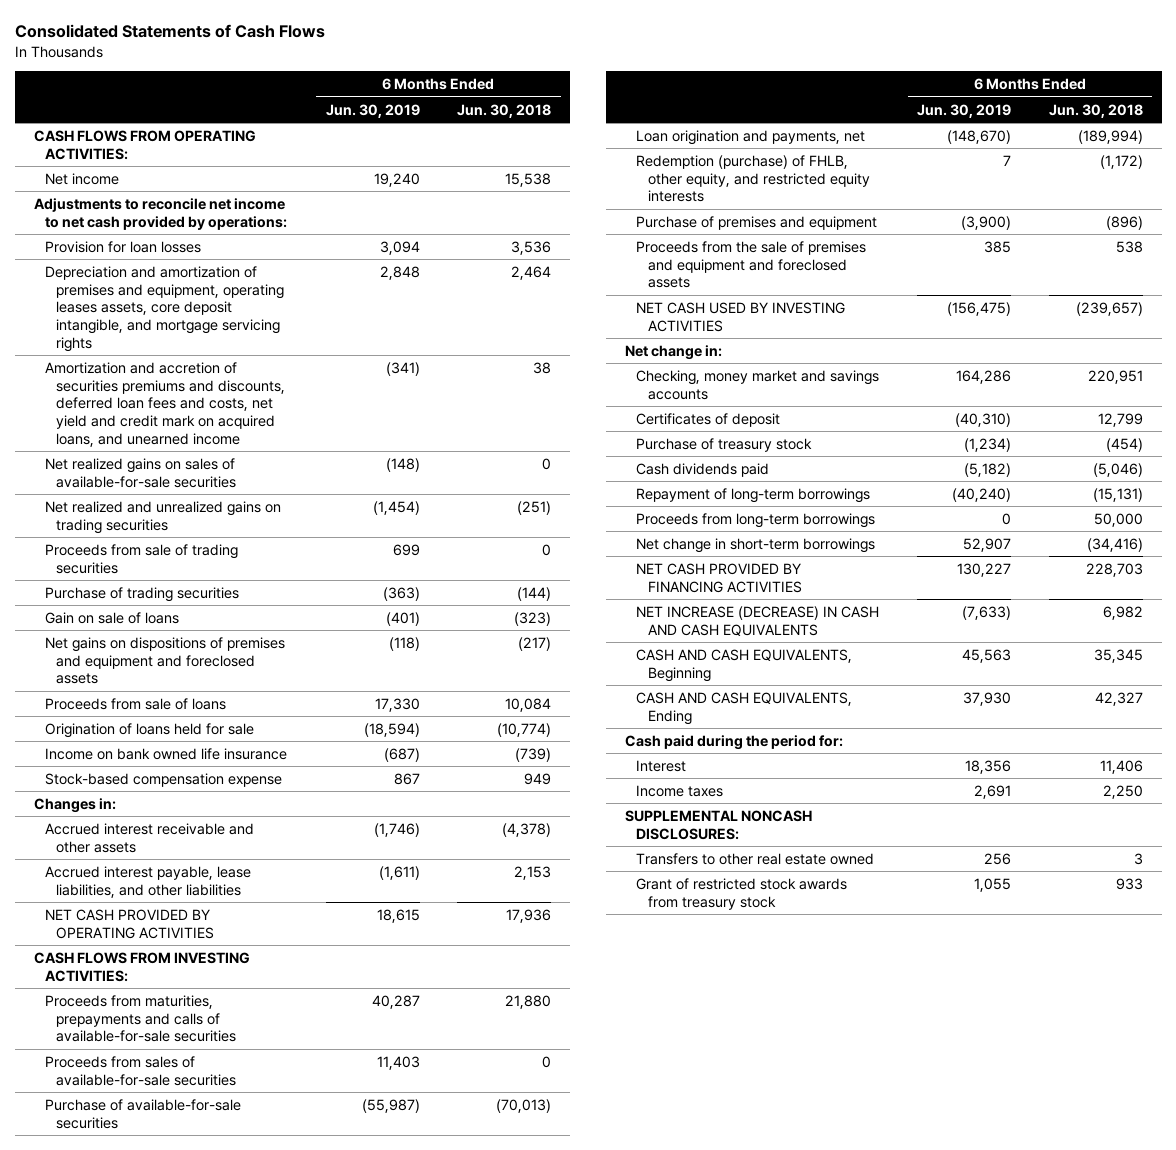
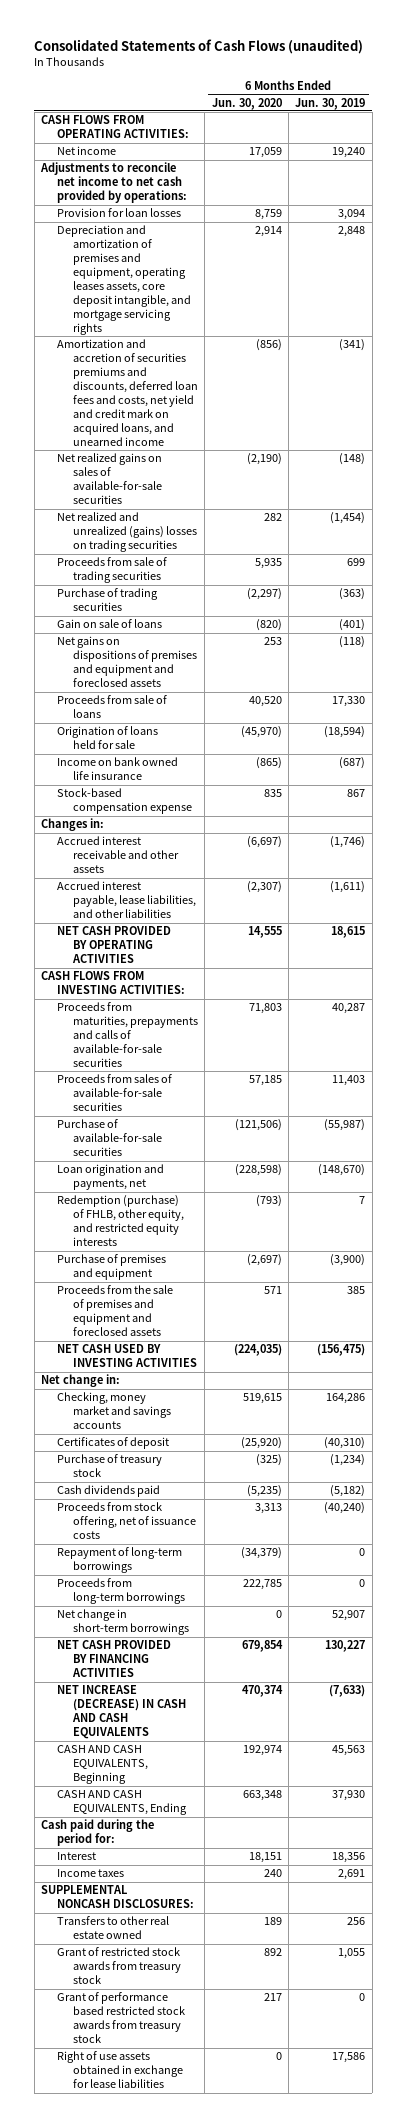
[14,24,325,39] Consolidated Statements of Cash Flows -> [34,39,364,55] Consolidated Statements of Cash Flows (unaudited)
[457,103,552,118] Jun. 30, 2018 -> none
none -> [211,97,282,110] Jun. 30, 2020
[44,500,281,534] Net realized and unrealized gains on trading securities -> [56,512,197,553] Net realized and unrealized (gains) losses on trading securities
none -> [56,1502,196,1540] Proceeds from stock offering, net of issuance costs
[952,487,1012,502] (40,240) -> [359,1548,366,1557] 0
none -> [56,1992,185,2044] Grant of performance based restricted stock awards from treasury stock
none -> [56,2051,183,2089] Right of use assets obtained in exchange for lease liabilities

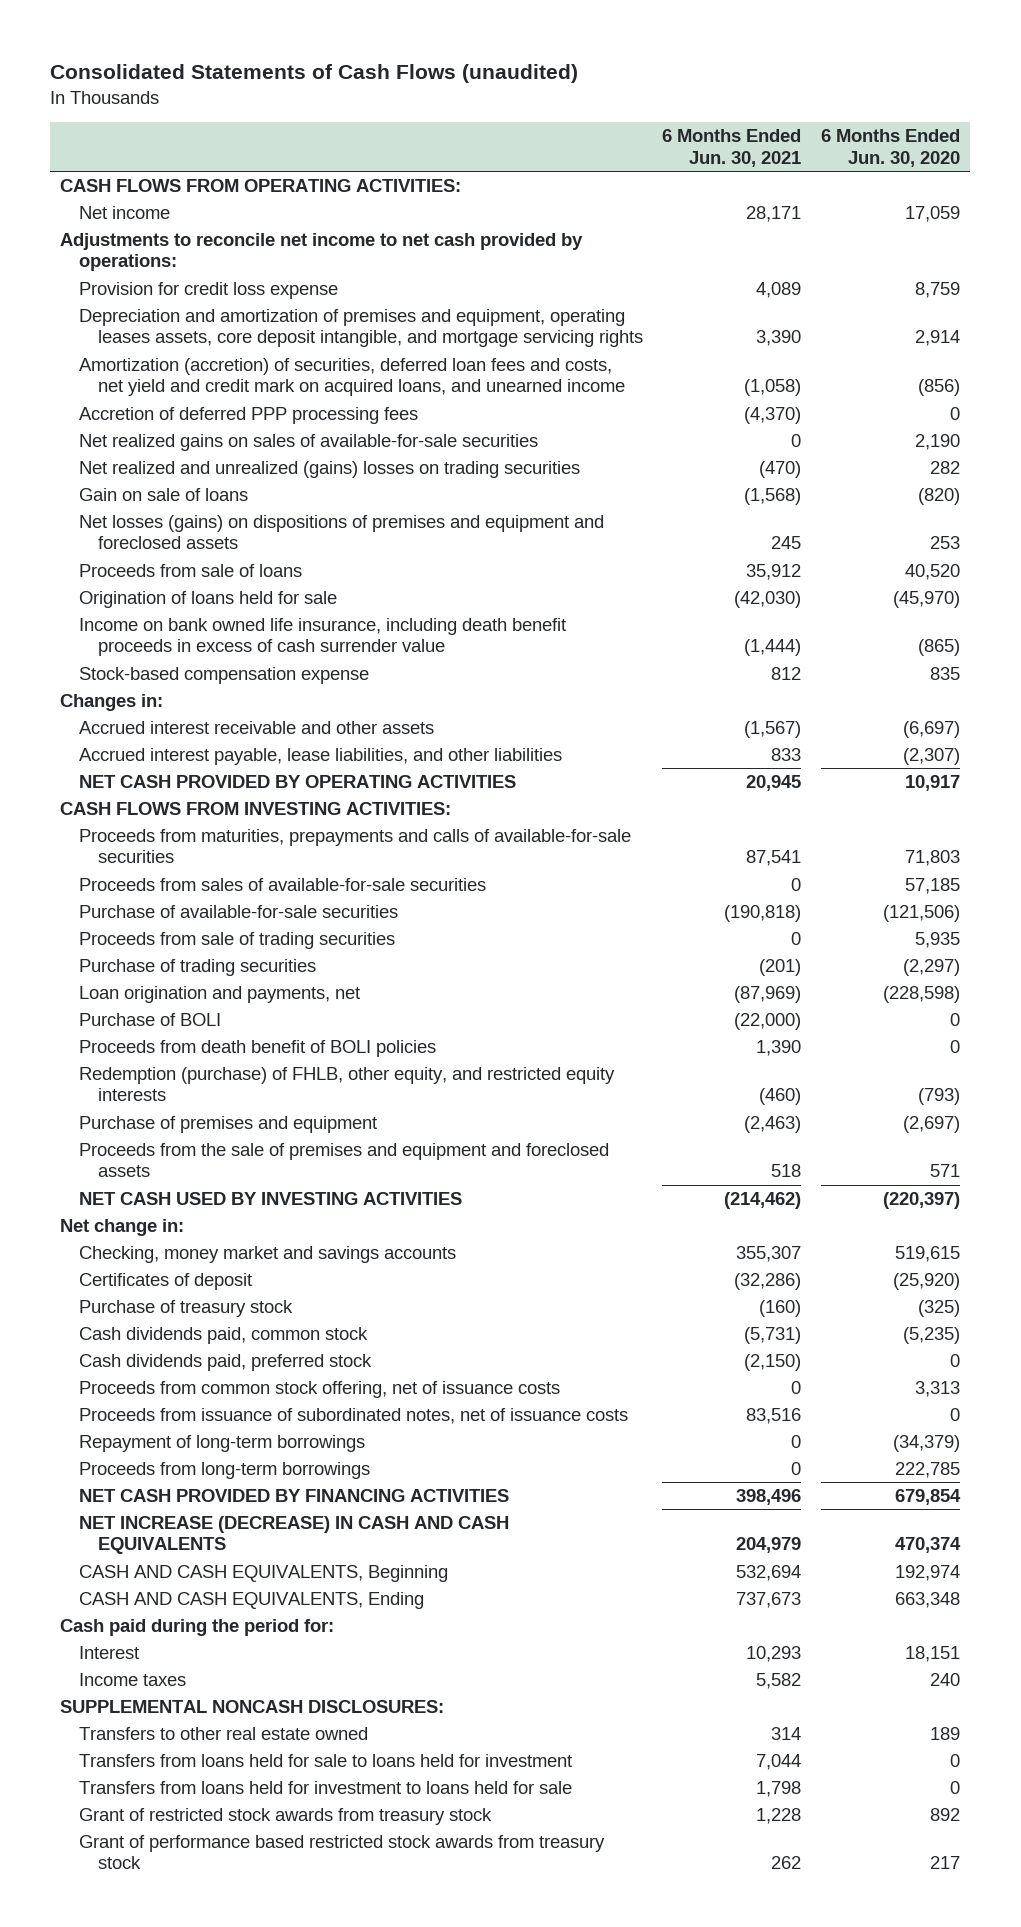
[295,97,366,110] Jun. 30, 2019 -> none
none -> [662,129,802,167] 6 Months Ended Jun. 30, 2021
[56,208,181,218] Provision for loan losses -> [78,281,338,299] Provision for credit loss expense
[56,339,198,446] Amortization and accretion of securities premiums and discounts, deferred loan fees and costs, net yield and credit mark on acquired loans, and unearned income -> [78,357,625,397] Amortization (accretion) of securities, deferred loan fees and costs, net yield and credit mark on acquired loans, and unearned income
none -> [78,406,418,424] Accretion of deferred PPP processing fees
[246,453,282,466] (2,190) -> [915,433,961,450] 2,190
[56,636,197,688] Net gains on dispositions of premises and equipment and foreclosed assets -> [78,514,604,550] Net losses (gains) on dispositions of premises and equipment and foreclosed assets
[56,757,178,781] Income on bank owned life insurance -> [78,617,566,657] Income on bank owned life insurance, including death benefit proceeds in excess of cash surrender value
[247,926,282,939] 14,555 -> [905,774,961,791] 10,917
[56,557,167,584] Proceeds from sale of trading securities -> [78,931,395,949] Proceeds from sale of trading securities
[56,588,158,612] Purchase of trading securities -> [78,958,316,976] Purchase of trading securities
none -> [78,1012,221,1026] Purchase of BOLI
none -> [78,1039,436,1057] Proceeds from death benefit of BOLI policies
[233,1344,282,1357] (224,035) -> [883,1191,961,1209] (220,397)
[56,1485,160,1498] Cash dividends paid -> [78,1326,368,1344] Cash dividends paid, common stock
none -> [78,1353,372,1371] Cash dividends paid, preferred stock
[56,1502,196,1540] Proceeds from stock offering, net of issuance costs -> [78,1380,560,1398] Proceeds from common stock offering, net of issuance costs
none -> [78,1407,628,1424] Proceeds from issuance of subordinated notes, net of issuance costs
[56,1609,189,1636] Net change in short-term borrowings -> none
none -> [78,1753,572,1767] Transfers from loans held for sale to loans held for investment
none -> [78,1780,572,1794] Transfers from loans held for investment to loans held for sale
[56,2051,183,2089] Right of use assets obtained in exchange for lease liabilities -> none

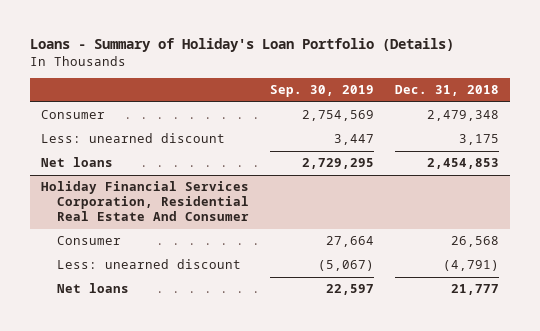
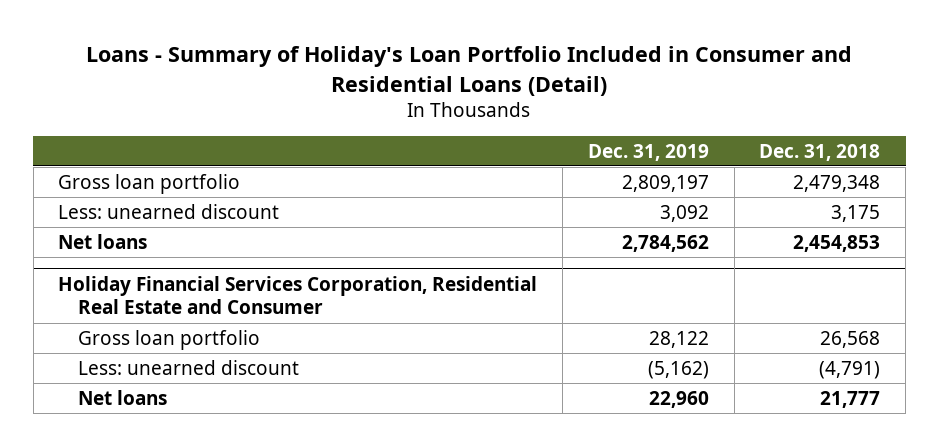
[30,38,455,53] Loans - Summary of Holiday's Loan Portfolio (Details) -> [86,46,853,96] Loans - Summary of Holiday's Loan Portfolio Included in Consumer and Residential Loans (Detail)
[270,85,375,98] Sep. 30, 2019 -> none
none -> [587,143,709,161] Dec. 31, 2019
[40,110,105,120] Consumer -> [58,173,241,194] Gross loan portfolio
[40,181,250,222] Holiday Financial Services Corporation, Residential Real Estate And Consumer -> [58,275,538,315] Holiday Financial Services Corporation, Residential Real Estate and Consumer
[57,236,122,246] Consumer -> [78,329,261,350] Gross loan portfolio

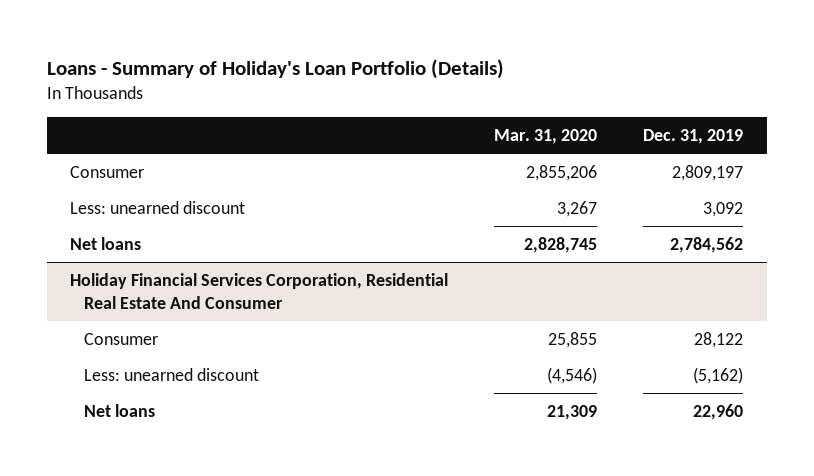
[86,46,853,96] Loans - Summary of Holiday's Loan Portfolio Included in Consumer and Residential Loans (Detail) -> [46,58,504,79] Loans - Summary of Holiday's Loan Portfolio (Details)
[759,143,881,161] Dec. 31, 2018 -> none
none -> [494,128,598,144] Mar. 31, 2020
[58,173,241,194] Gross loan portfolio -> [70,165,145,178] Consumer
[58,275,538,315] Holiday Financial Services Corporation, Residential Real Estate and Consumer -> [70,272,449,310] Holiday Financial Services Corporation, Residential Real Estate And Consumer
[78,329,261,350] Gross loan portfolio -> [84,332,159,345] Consumer

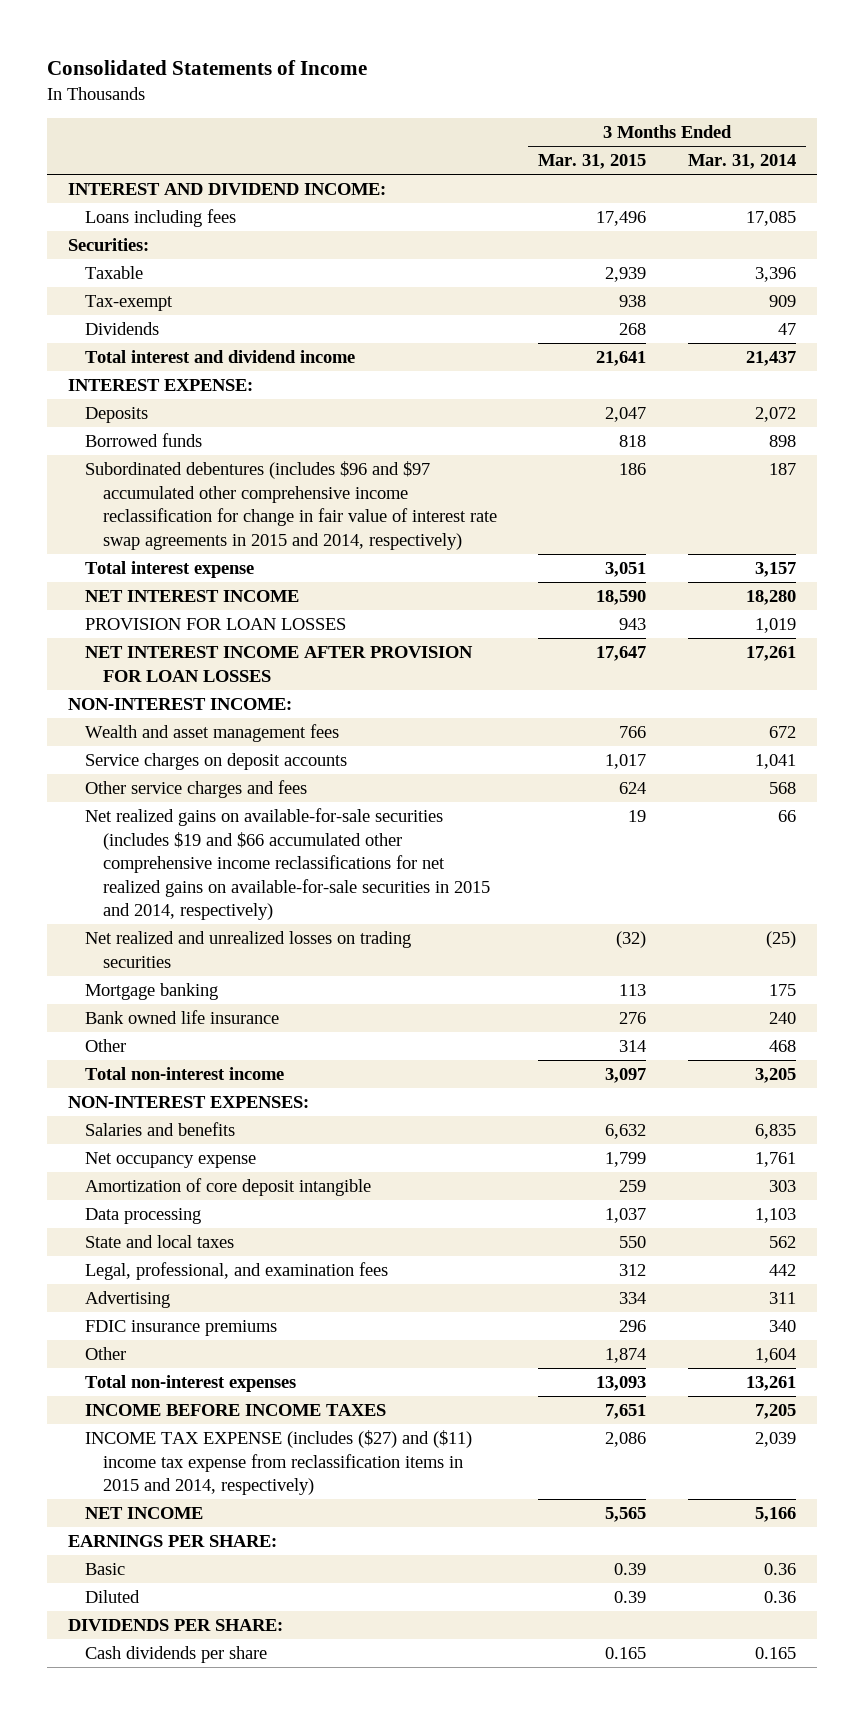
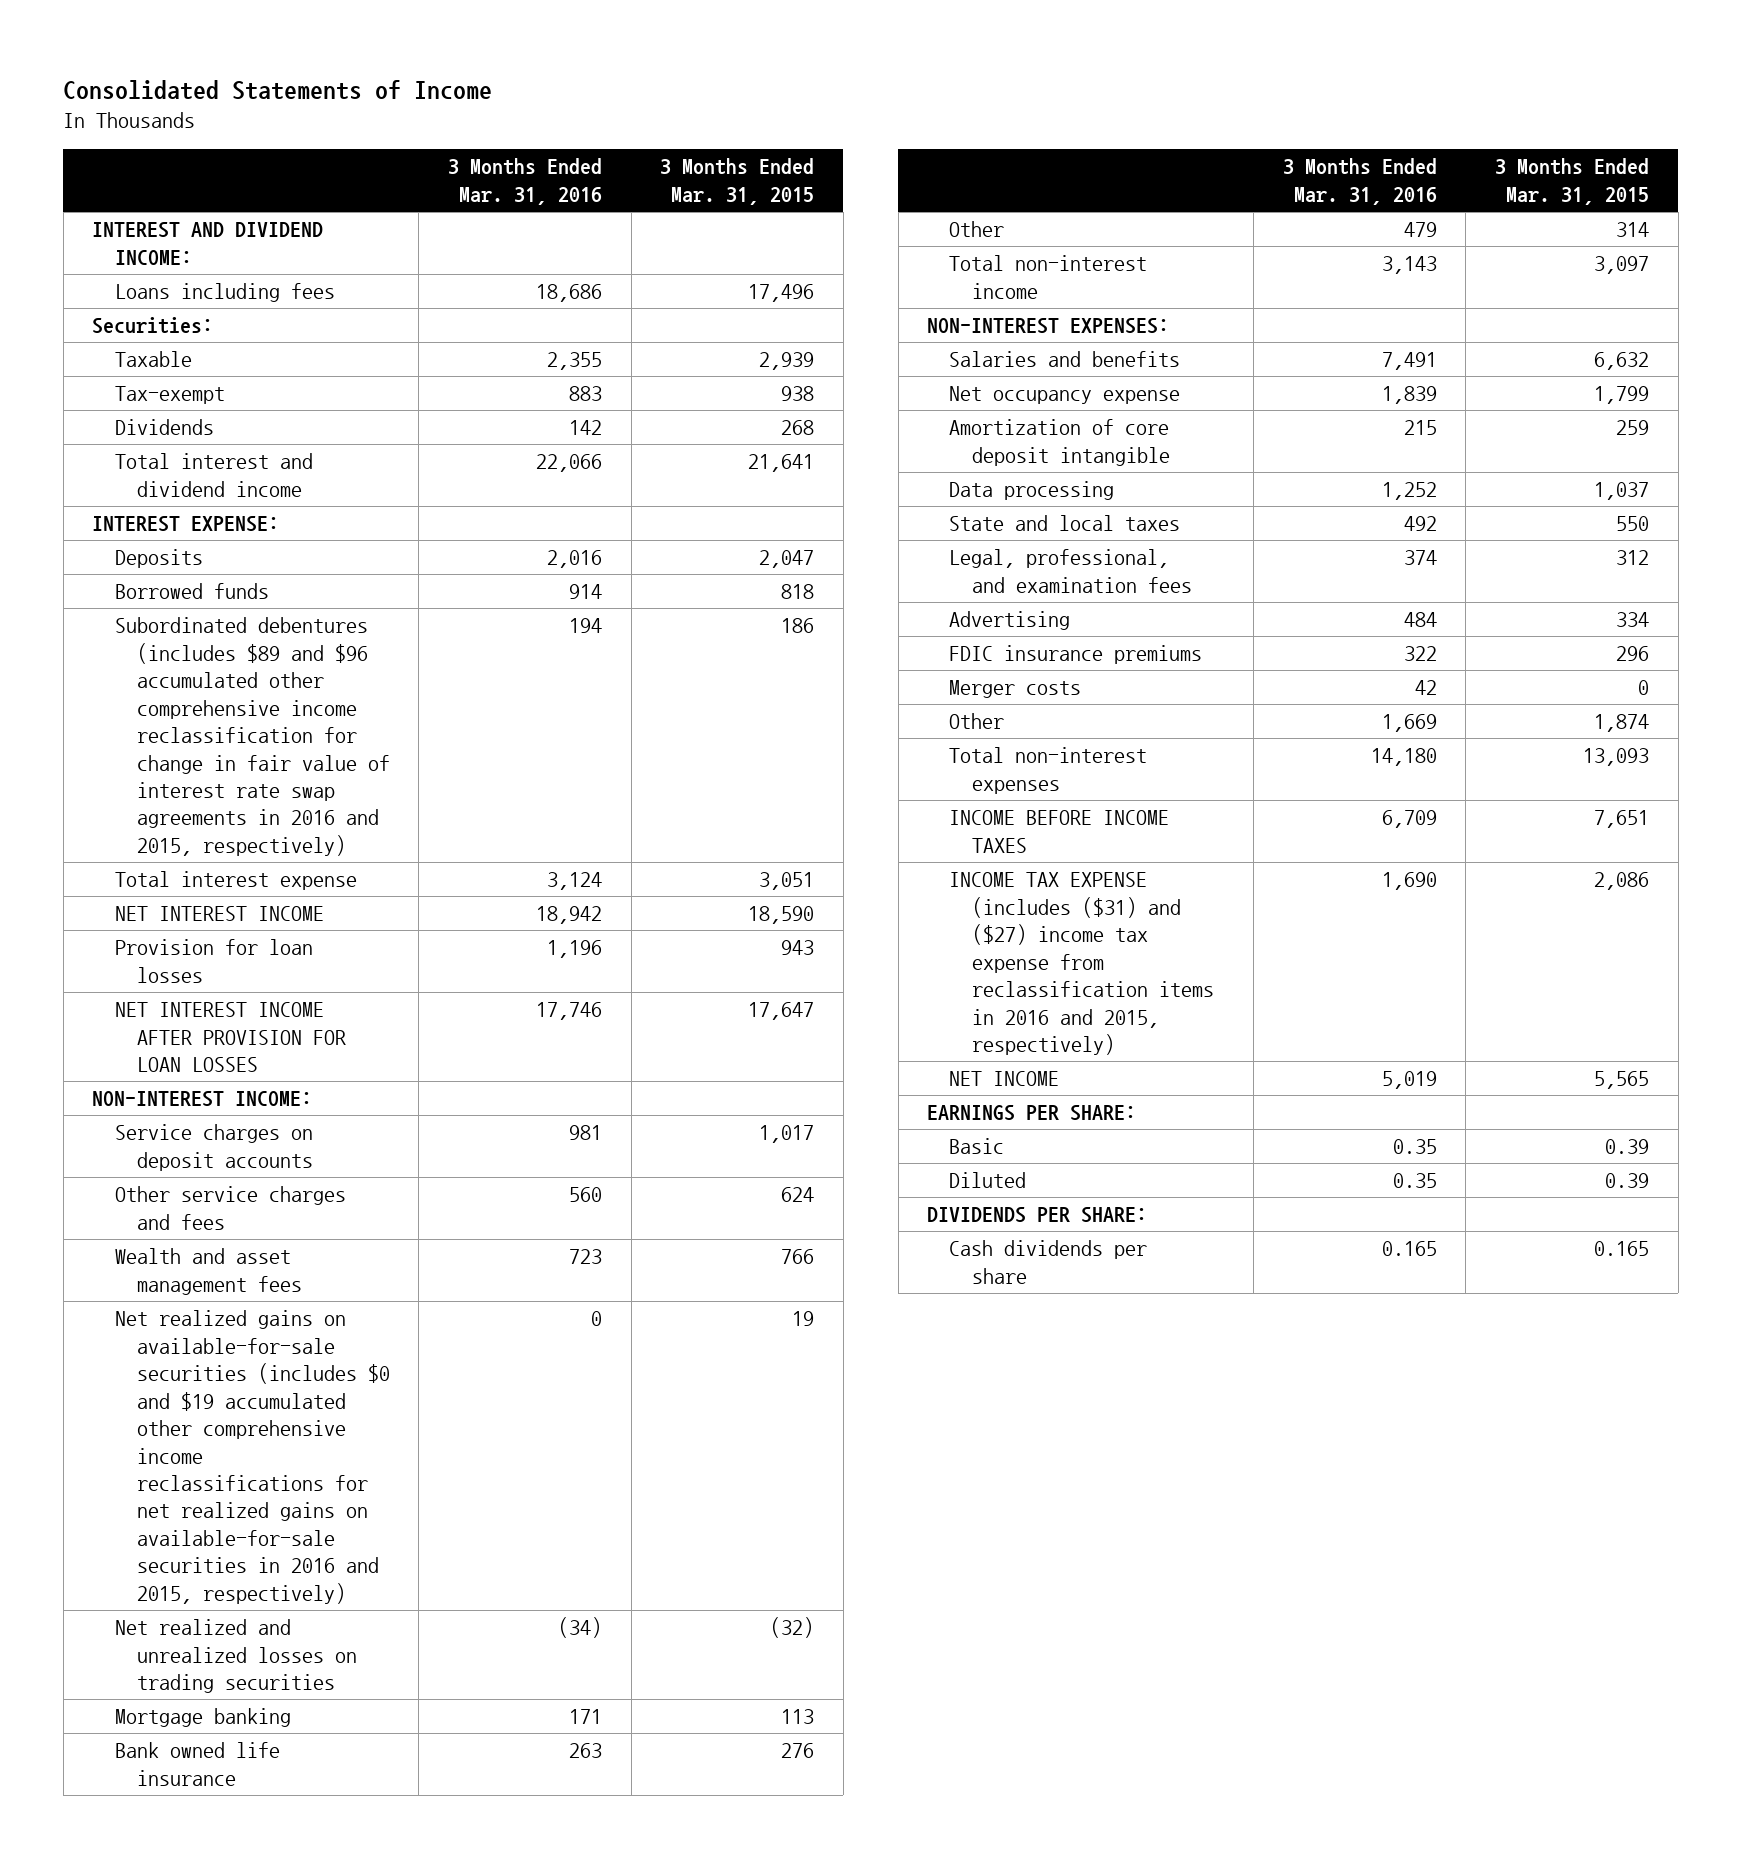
[687,154,796,170] Mar. 31, 2014 -> none
none -> [448,158,603,205] 3 Months Ended Mar. 31, 2016
[85,460,497,550] Subordinated debentures (includes $96 and $97 accumulated other comprehensive income reclassification for change in fair value of interest rate swap agreements in 2015 and 2014, respectively) -> [114,617,390,856] Subordinated debentures (includes $89 and $96 accumulated other comprehensive income reclassification for change in fair value of interest rate swap agreements in 2016 and 2015, respectively)
[85,617,347,630] PROVISION FOR LOAN LOSSES -> [114,939,313,983] Provision for loan losses
[85,723,340,742] Wealth and asset management fees -> [114,1248,302,1295] Wealth and asset management fees
[85,807,490,921] Net realized gains on available-for-sale securities (includes $19 and $66 accumulated other comprehensive income reclassifications for net realized gains on available-for-sale securities in 2015 and 2014, respectively) -> [114,1310,390,1604] Net realized gains on available-for-sale securities (includes $0 and $19 accumulated other comprehensive income reclassifications for net realized gains on available-for-sale securities in 2016 and 2015, respectively)
none -> [949,680,1082,699] Merger costs
[85,1429,473,1496] INCOME TAX EXPENSE (includes ($27) and ($11) income tax expense from reclassification items in 2015 and 2014, respectively) -> [949,872,1214,1055] INCOME TAX EXPENSE (includes ($31) and ($27) income tax expense from reclassification items in 2016 and 2015, respectively)

